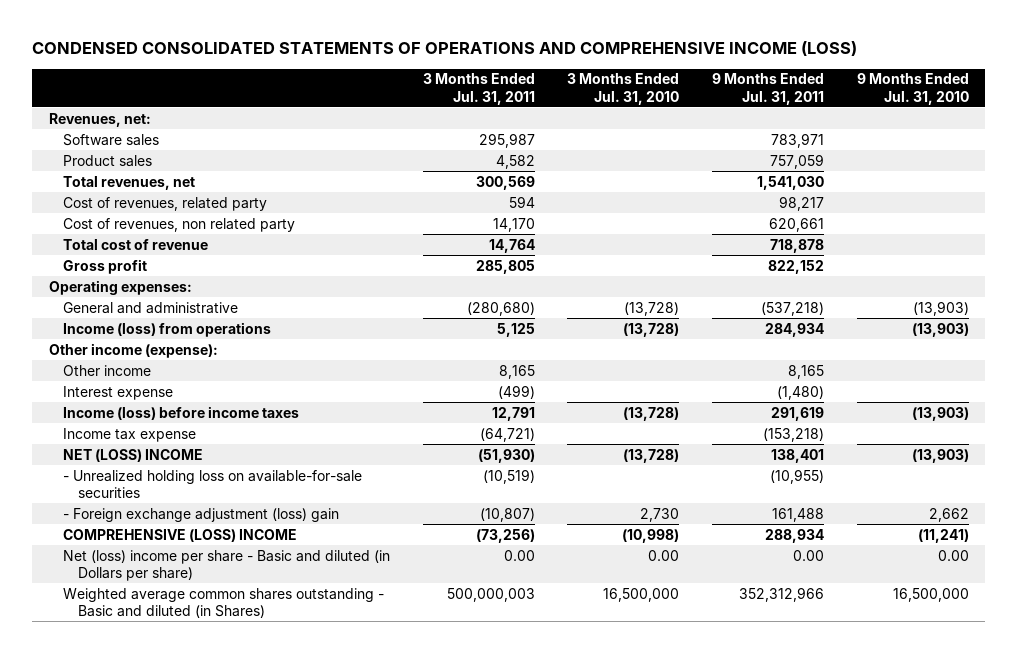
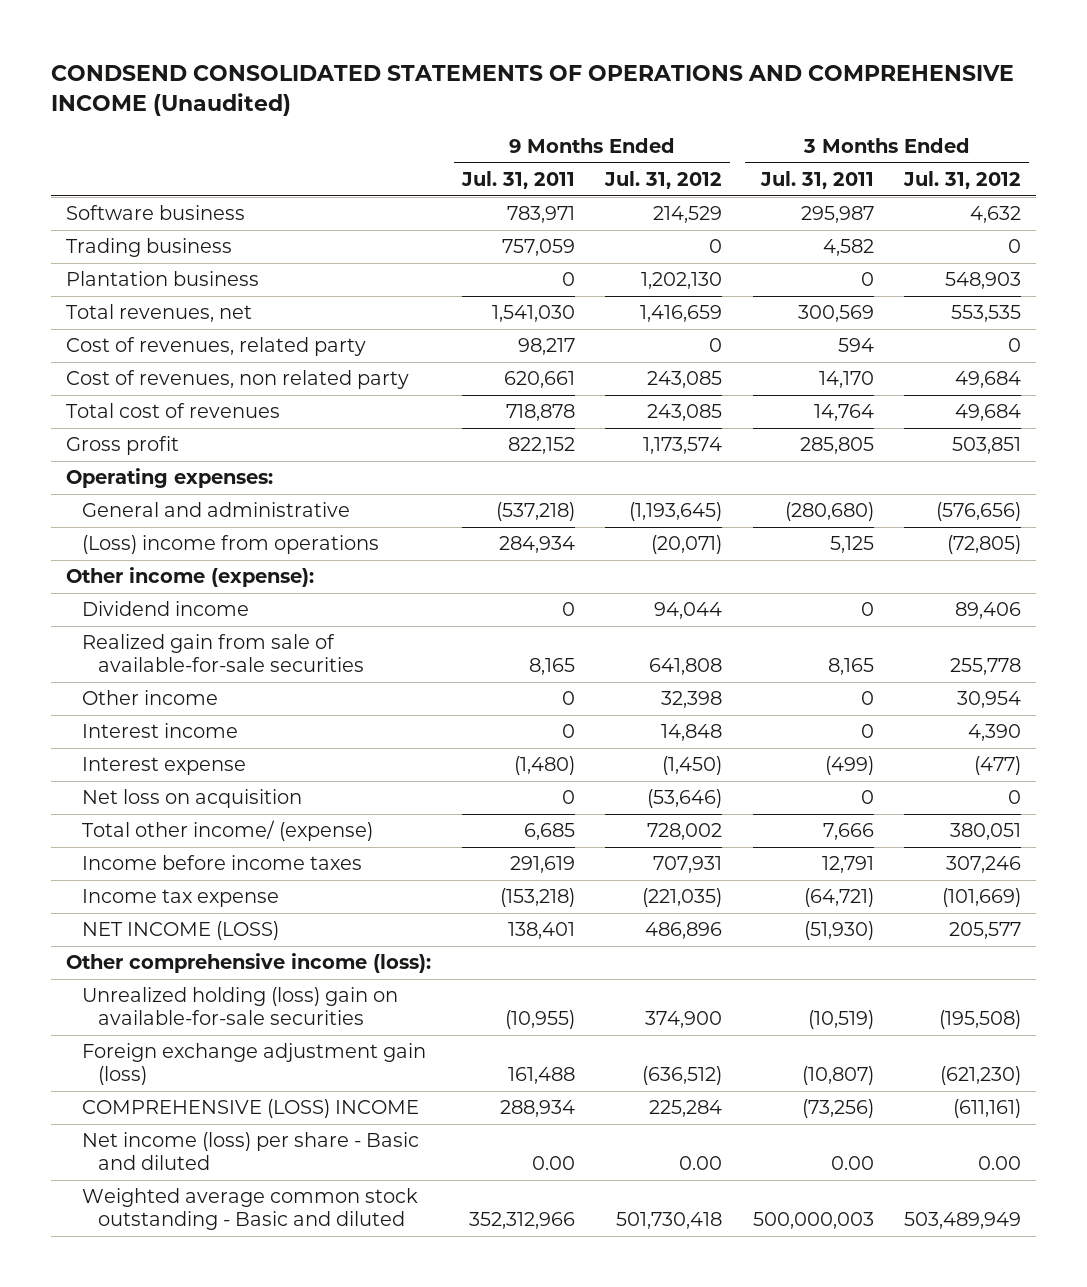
[32,41,858,57] CONDENSED CONSOLIDATED STATEMENTS OF OPERATIONS AND COMPREHENSIVE INCOME (LOSS) -> [50,64,1014,116] CONDSEND CONSOLIDATED STATEMENTS OF OPERATIONS AND COMPREHENSIVE INCOME (Unaudited)
[567,73,680,105] 3 Months Ended Jul. 31, 2010 -> none
[856,73,969,105] 9 Months Ended Jul. 31, 2010 -> none
none -> [604,170,723,189] Jul. 31, 2012
none -> [903,170,1022,189] Jul. 31, 2012
[48,112,151,127] Revenues, net: -> none
[63,133,160,146] Software sales -> [66,205,246,221] Software business
[63,154,153,167] Product sales -> [66,238,233,258] Trading business
none -> [66,271,260,287] Plantation business
[63,238,209,250] Total cost of revenue -> [66,403,281,419] Total cost of revenues
[63,321,272,337] Income (loss) from operations -> [81,535,379,555] (Loss) income from operations
none -> [81,601,249,617] Dividend income
none -> [81,634,364,672] Realized gain from sale of available-for-sale securities
[498,364,535,379] 8,165 -> [860,691,874,706] 0
[788,364,825,379] 8,165 -> [561,691,575,706] 0
none -> [81,723,238,739] Interest income
none -> [81,789,302,809] Net loss on acquisition
none -> [81,820,373,842] Total other income/ (expense)
[63,405,300,420] Income (loss) before income taxes -> [81,855,362,871] Income before income taxes
[63,448,204,462] NET (LOSS) INCOME -> [81,921,279,941] NET INCOME (LOSS)
none -> [66,953,432,974] Other comprehensive income (loss):
[63,469,363,499] - Unrealized holding loss on available-for-sale securities -> [81,987,398,1025] Unrealized holding (loss) gain on available-for-sale securities
[63,507,340,522] - Foreign exchange adjustment (loss) gain -> [81,1043,426,1085] Foreign exchange adjustment gain (loss)
[63,549,391,582] Net (loss) income per share - Basic and diluted (in Dollars per share) -> [81,1132,419,1170] Net income (loss) per share - Basic and diluted
[63,587,385,619] Weighted average common shares outstanding - Basic and diluted (in Shares) -> [81,1188,418,1230] Weighted average common stock outstanding - Basic and diluted

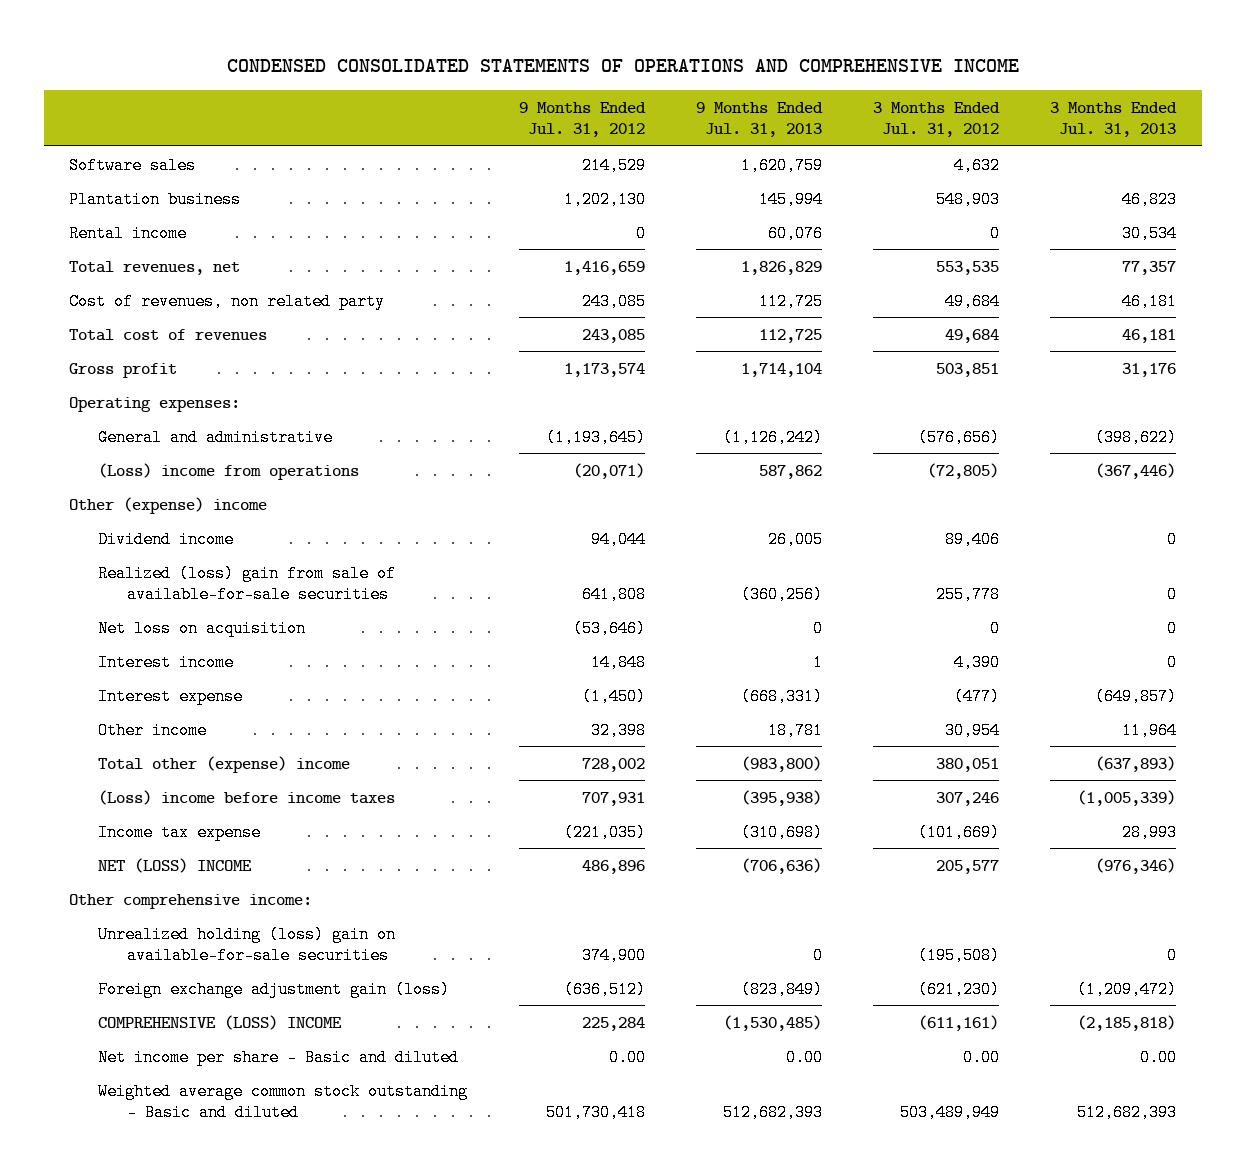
[50,64,1014,116] CONDSEND CONSOLIDATED STATEMENTS OF OPERATIONS AND COMPREHENSIVE INCOME (Unaudited) -> [226,58,1019,72] CONDENSED CONSOLIDATED STATEMENTS OF OPERATIONS AND COMPREHENSIVE INCOME
[460,170,575,189] Jul. 31, 2011 -> none
[759,170,874,189] Jul. 31, 2011 -> none
none -> [695,101,823,137] 9 Months Ended Jul. 31, 2013
none -> [1050,101,1178,137] 3 Months Ended Jul. 31, 2013
[66,238,233,258] Trading business -> none
[66,205,246,221] Software business -> [69,156,197,174] Software sales
none -> [69,224,188,242] Rental income
[66,337,367,357] Cost of revenues, related party -> none
[66,567,315,588] Other income (expense): -> [69,496,268,514] Other (expense) income
[81,634,364,672] Realized gain from sale of available-for-sale securities -> [98,564,397,603] Realized (loss) gain from sale of available-for-sale securities
[81,789,302,809] Net loss on acquisition -> [98,619,307,637] Net loss on acquisition
[81,690,218,706] Other income -> [98,721,208,739] Other income
[81,820,373,842] Total other income/ (expense) -> [98,755,351,773] Total other (expense) income
[81,855,362,871] Income before income taxes -> [98,789,396,805] (Loss) income before income taxes
[81,921,279,941] NET INCOME (LOSS) -> [98,857,253,873] NET (LOSS) INCOME
[66,953,432,974] Other comprehensive income (loss): -> [69,893,313,909] Other comprehensive income:
[81,1132,419,1170] Net income (loss) per share - Basic and diluted -> [98,1048,460,1066] Net income per share - Basic and diluted

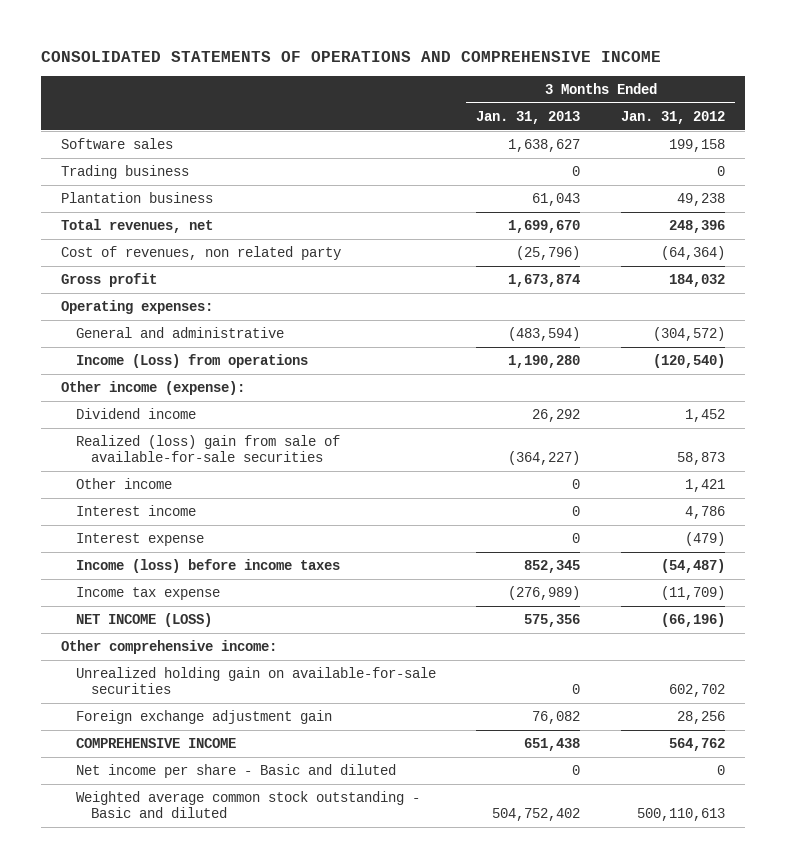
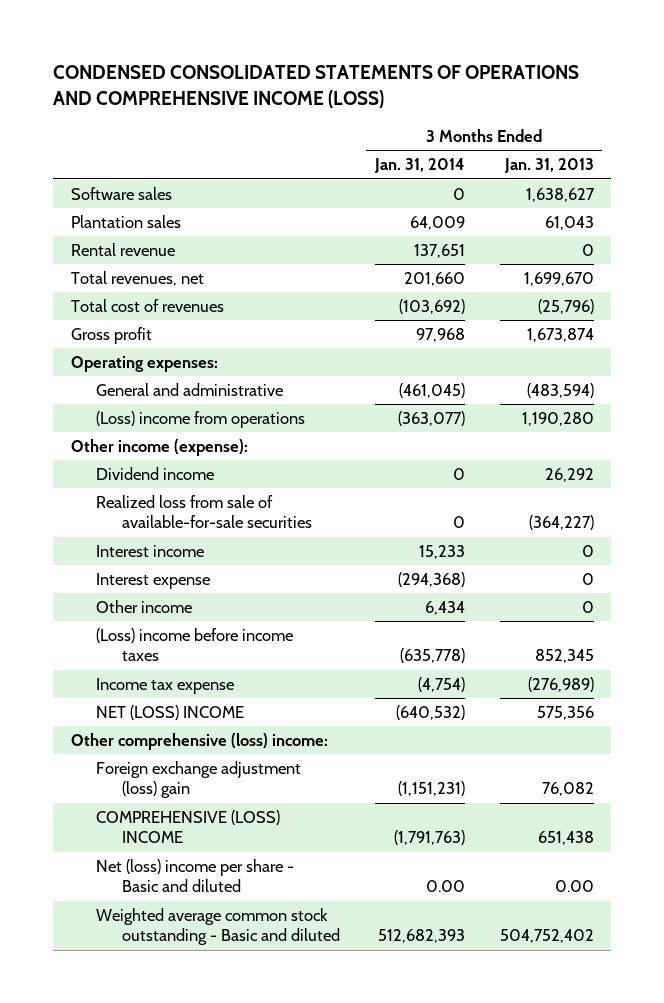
[40,51,661,63] CONSOLIDATED STATEMENTS OF OPERATIONS AND COMPREHENSIVE INCOME -> [53,65,580,109] CONDENSED CONSOLIDATED STATEMENTS OF OPERATIONS AND COMPREHENSIVE INCOME (LOSS)
[620,110,725,124] Jan. 31, 2012 -> none
none -> [373,158,465,174] Jan. 31, 2014
[60,165,189,180] Trading business -> none
[60,192,213,204] Plantation business -> [70,215,181,229] Plantation sales
none -> [70,243,175,257] Rental revenue
[60,246,341,261] Cost of revenues, non related party -> [70,299,224,313] Total cost of revenues
[76,354,309,369] Income (Loss) from operations -> [96,411,306,429] (Loss) income from operations
[76,435,341,463] Realized (loss) gain from sale of available-for-sale securities -> [96,495,313,529] Realized loss from sale of available-for-sale securities
[76,478,173,490] Other income -> [96,600,193,614] Other income
[76,559,341,574] Income (loss) before income taxes -> [96,628,294,662] (Loss) income before income taxes
[76,667,437,695] Unrealized holding gain on available-for-sale securities -> none
[76,613,213,628] NET INCOME (LOSS) -> [96,705,245,721] NET (LOSS) INCOME
[60,640,277,655] Other comprehensive income: -> [70,733,328,751] Other comprehensive (loss) income:
[76,710,333,725] Foreign exchange adjustment gain -> [96,761,302,799] Foreign exchange adjustment (loss) gain
[76,738,237,749] COMPREHENSIVE INCOME -> [96,810,281,844] COMPREHENSIVE (LOSS) INCOME
[76,764,397,779] Net income per share - Basic and diluted -> [96,859,295,893] Net (loss) income per share - Basic and diluted
[572,765,581,776] 0 -> [554,880,594,893] 0.00

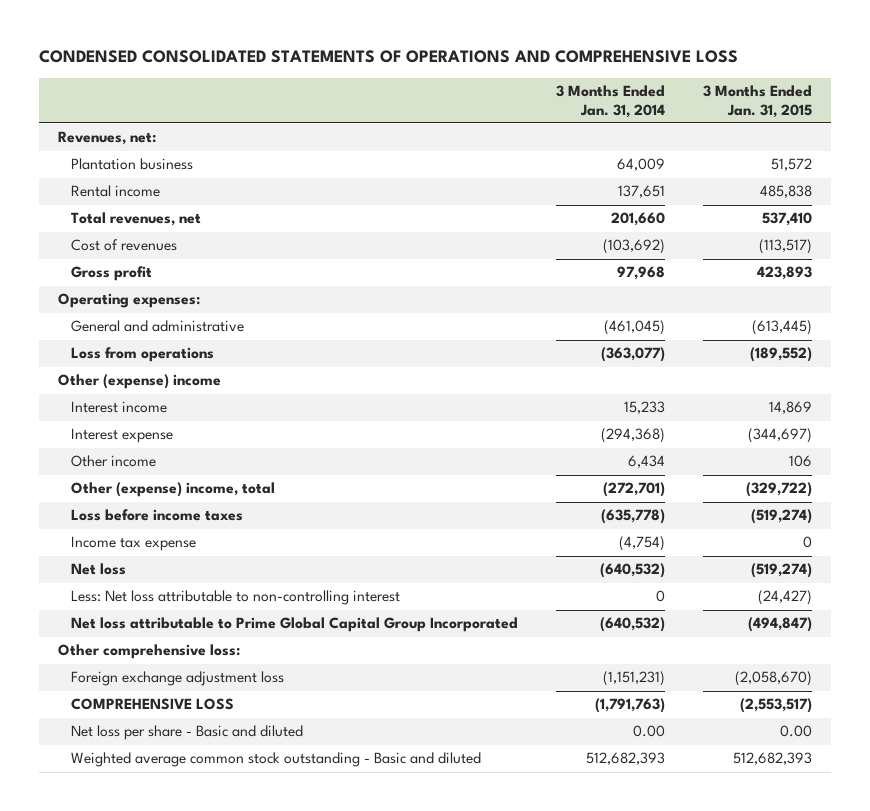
[53,65,580,109] CONDENSED CONSOLIDATED STATEMENTS OF OPERATIONS AND COMPREHENSIVE INCOME (LOSS) -> [38,50,738,64] CONDENSED CONSOLIDATED STATEMENTS OF OPERATIONS AND COMPREHENSIVE LOSS
[503,158,594,174] Jan. 31, 2013 -> none
none -> [703,85,813,118] 3 Months Ended Jan. 31, 2015
[70,187,172,201] Software sales -> none
none -> [57,131,156,146] Revenues, net:
[70,215,181,229] Plantation sales -> [71,158,194,171] Plantation business
[70,243,175,257] Rental revenue -> [71,185,161,198] Rental income
[70,299,224,313] Total cost of revenues -> [71,239,178,252] Cost of revenues
[96,467,215,481] Dividend income -> none
[96,495,313,529] Realized loss from sale of available-for-sale securities -> none
[96,411,306,429] (Loss) income from operations -> [71,347,215,363] Loss from operations
[70,439,248,457] Other income (expense): -> [57,374,221,390] Other (expense) income
none -> [71,482,276,498] Other (expense) income, total
[96,628,294,662] (Loss) income before income taxes -> [71,509,244,522] Loss before income taxes
[96,705,245,721] NET (LOSS) INCOME -> [71,563,127,576] Net loss
none -> [71,590,401,606] Less: Net loss attributable to non-controlling interest
none -> [71,617,519,633] Net loss attributable to Prime Global Capital Group Incorporated
[70,733,328,751] Other comprehensive (loss) income: -> [57,644,240,660] Other comprehensive loss:
[96,761,302,799] Foreign exchange adjustment (loss) gain -> [71,671,285,687] Foreign exchange adjustment loss
[96,810,281,844] COMPREHENSIVE (LOSS) INCOME -> [71,698,235,711] COMPREHENSIVE LOSS
[96,859,295,893] Net (loss) income per share - Basic and diluted -> [71,725,304,741] Net loss per share - Basic and diluted

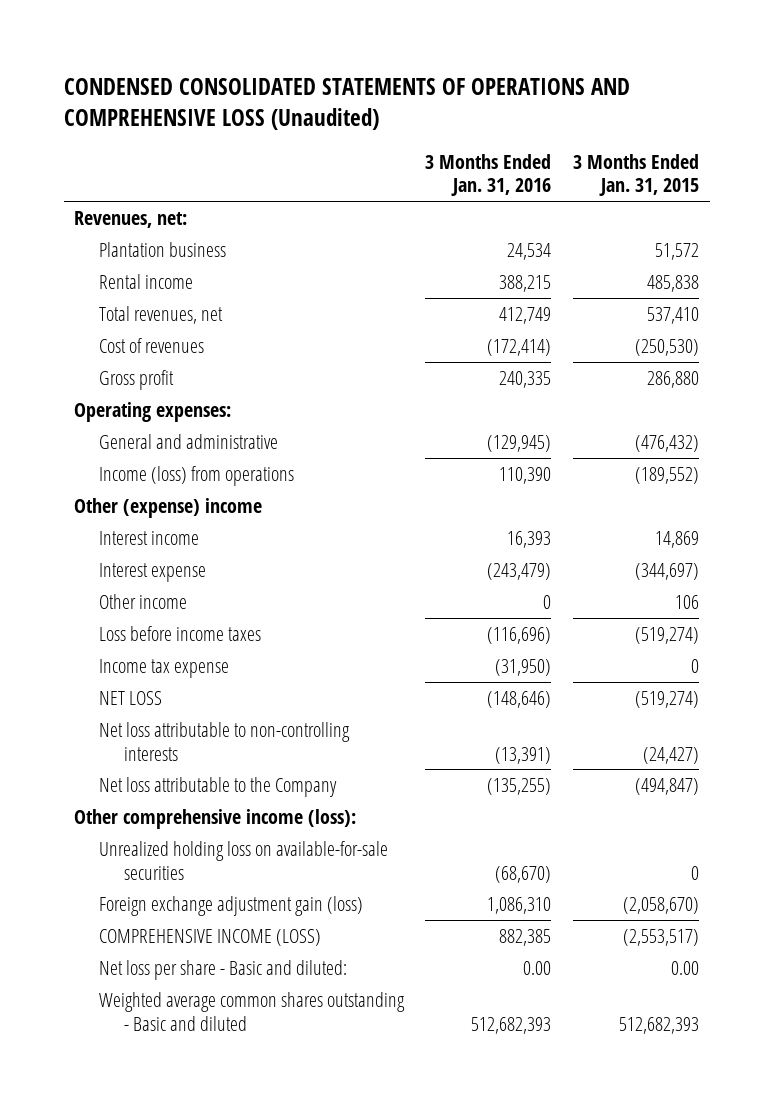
[38,50,738,64] CONDENSED CONSOLIDATED STATEMENTS OF OPERATIONS AND COMPREHENSIVE LOSS -> [63,77,630,130] CONDENSED CONSOLIDATED STATEMENTS OF OPERATIONS AND COMPREHENSIVE LOSS (Unaudited)
[556,85,666,118] 3 Months Ended Jan. 31, 2014 -> none
none -> [425,153,552,197] 3 Months Ended Jan. 31, 2016
[759,239,813,255] (113,517) -> [634,339,699,357] (250,530)
[757,266,813,281] 423,893 -> [646,371,699,389] 286,880
[752,320,813,336] (613,445) -> [634,435,699,453] (476,432)
[71,347,215,363] Loss from operations -> [99,466,295,487] Income (loss) from operations
[71,482,276,498] Other (expense) income, total -> none
[71,563,127,576] Net loss -> [99,691,163,706] NET LOSS
[71,590,401,606] Less: Net loss attributable to non-controlling interest -> [99,722,351,761] Net loss attributable to non-controlling interests
[71,617,519,633] Net loss attributable to Prime Global Capital Group Incorporated -> [99,777,338,798] Net loss attributable to the Company
[57,644,240,660] Other comprehensive loss: -> [74,809,357,830] Other comprehensive income (loss):
none -> [99,841,389,880] Unrealized holding loss on available-for-sale securities
[71,671,285,687] Foreign exchange adjustment loss -> [99,896,364,917] Foreign exchange adjustment gain (loss)
[71,698,235,711] COMPREHENSIVE LOSS -> [99,929,322,947] COMPREHENSIVE INCOME (LOSS)
[71,725,304,741] Net loss per share - Basic and diluted -> [99,960,348,981] Net loss per share - Basic and diluted:
[71,752,482,768] Weighted average common stock outstanding - Basic and diluted -> [99,992,406,1031] Weighted average common shares outstanding - Basic and diluted

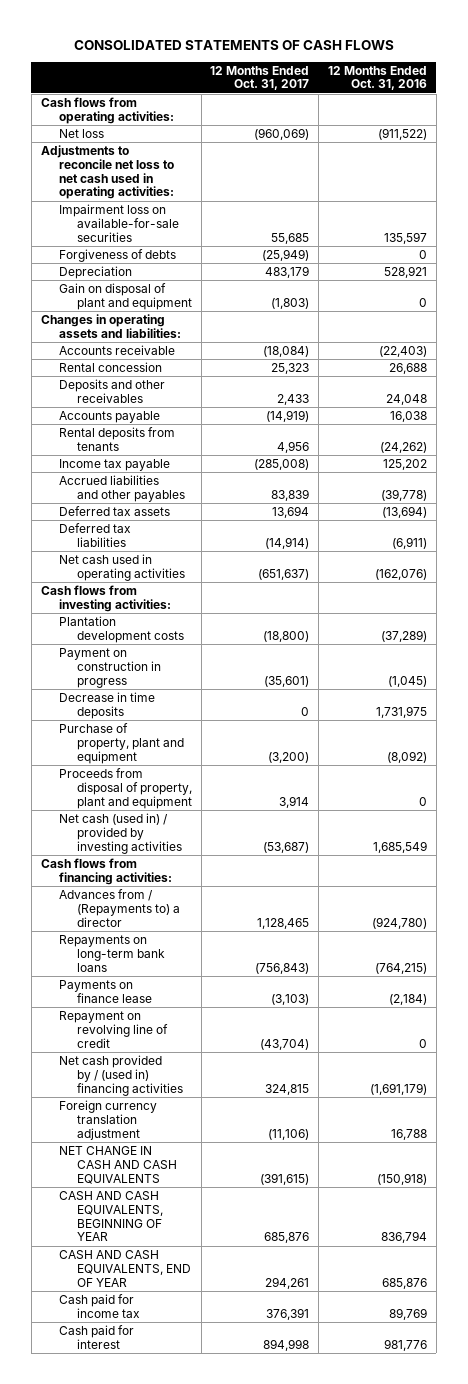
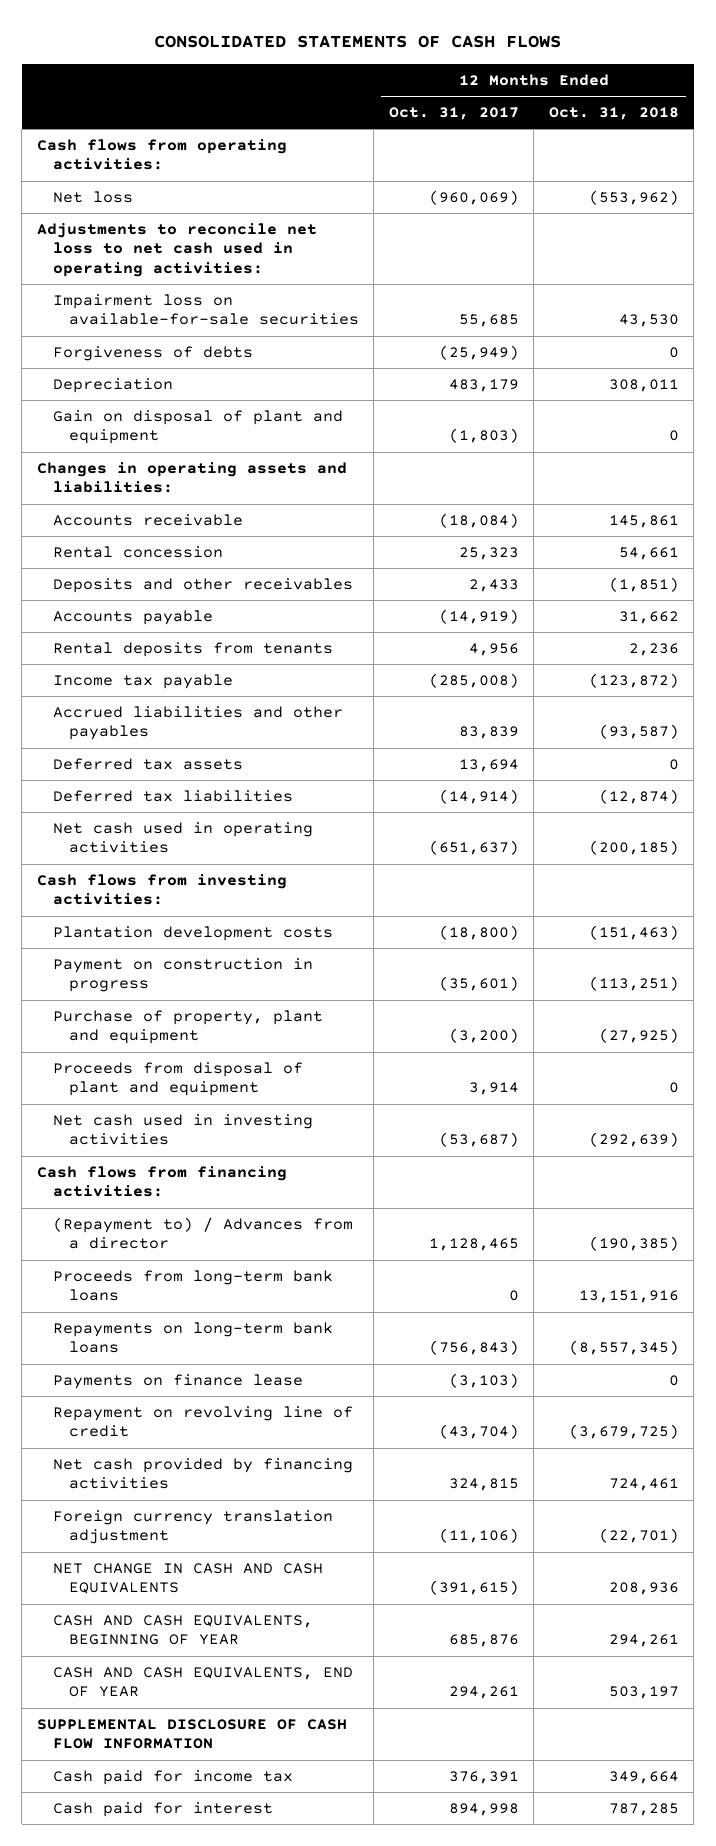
[328,65,428,91] 12 Months Ended Oct. 31, 2016 -> none
none -> [548,107,679,121] Oct. 31, 2018
[58,692,155,719] Decrease in time deposits -> none
[58,768,192,809] Proceeds from disposal of property, plant and equipment -> [52,1061,303,1097] Proceeds from disposal of plant and equipment
[58,813,182,854] Net cash (used in) / provided by investing activities -> [52,1113,313,1146] Net cash used in investing activities
[58,889,180,927] Advances from / (Repayments to) a director -> [52,1216,353,1250] (Repayment to) / Advances from a director
none -> [52,1269,333,1302] Proceeds from long-term bank loans
[58,1055,183,1096] Net cash provided by / (used in) financing activities -> [52,1457,353,1490] Net cash provided by financing activities
none -> [36,1718,347,1750] SUPPLEMENTAL DISCLOSURE OF CASH FLOW INFORMATION

